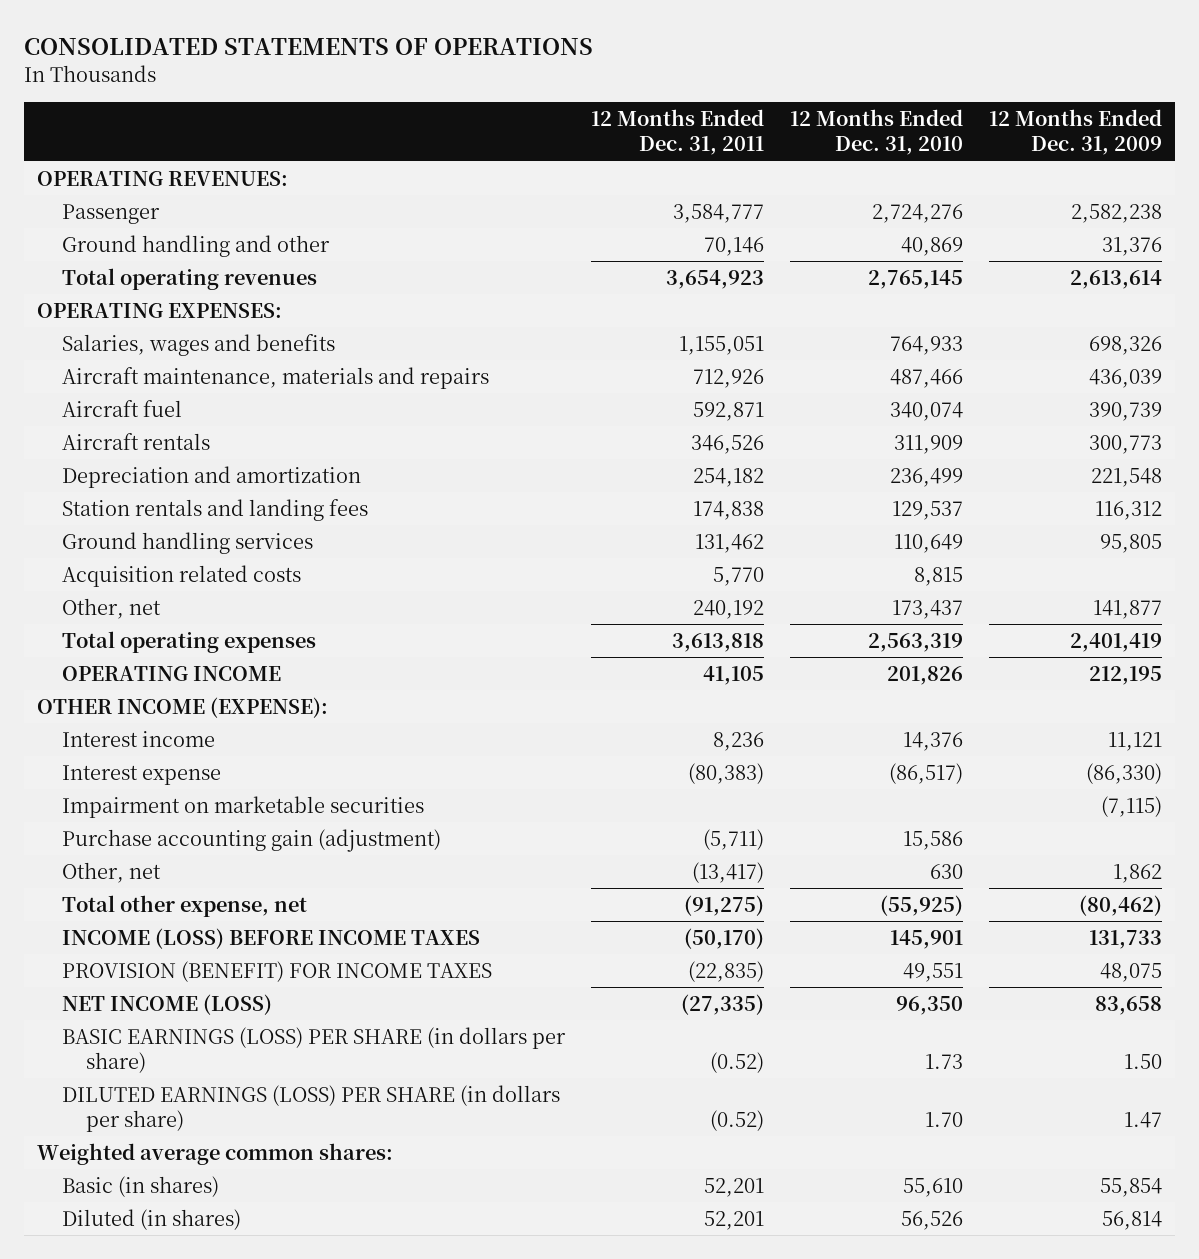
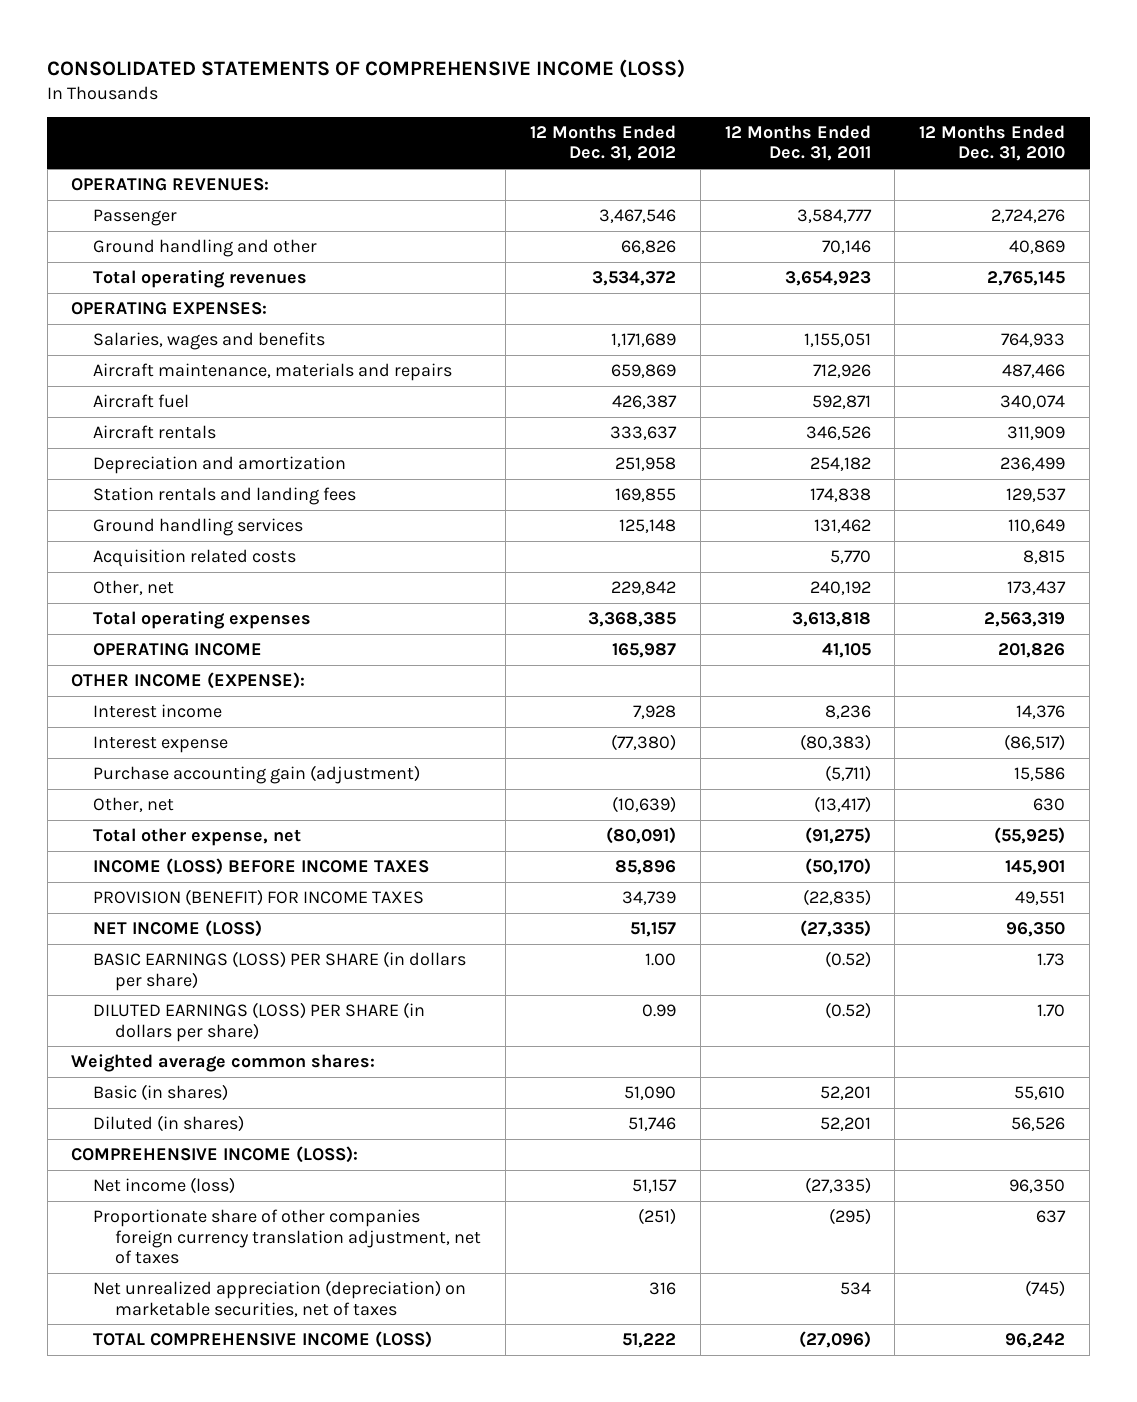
[24,38,594,56] CONSOLIDATED STATEMENTS OF OPERATIONS -> [47,58,686,78] CONSOLIDATED STATEMENTS OF COMPREHENSIVE INCOME (LOSS)
[988,108,1162,156] 12 Months Ended Dec. 31, 2009 -> none
none -> [529,124,676,162] 12 Months Ended Dec. 31, 2012
[61,795,424,818] Impairment on marketable securities -> none
none -> [71,1145,359,1163] COMPREHENSIVE INCOME (LOSS):
none -> [93,1176,236,1194] Net income (loss)
none -> [93,1208,482,1265] Proportionate share of other companies foreign currency translation adjustment, net of taxes
none -> [93,1279,467,1317] Net unrealized appreciation (depreciation) on marketable securities, net of taxes
none -> [93,1330,433,1348] TOTAL COMPREHENSIVE INCOME (LOSS)

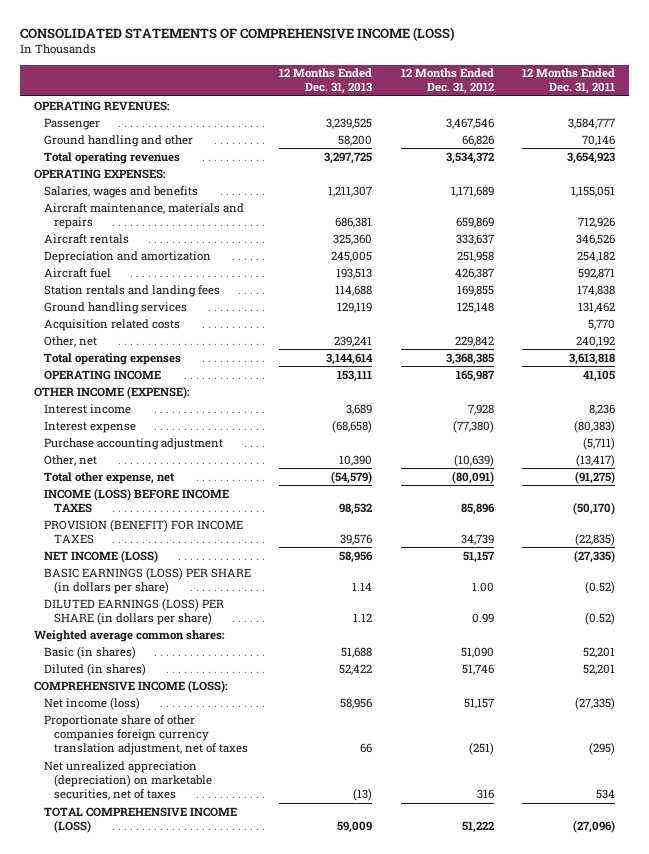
[919,124,1066,162] 12 Months Ended Dec. 31, 2010 -> none
none -> [279,68,373,95] 12 Months Ended Dec. 31, 2013
[93,393,190,408] Aircraft fuel -> [44,267,112,278] Aircraft fuel
[93,764,421,784] Purchase accounting gain (adjustment) -> [44,437,224,450] Purchase accounting adjustment

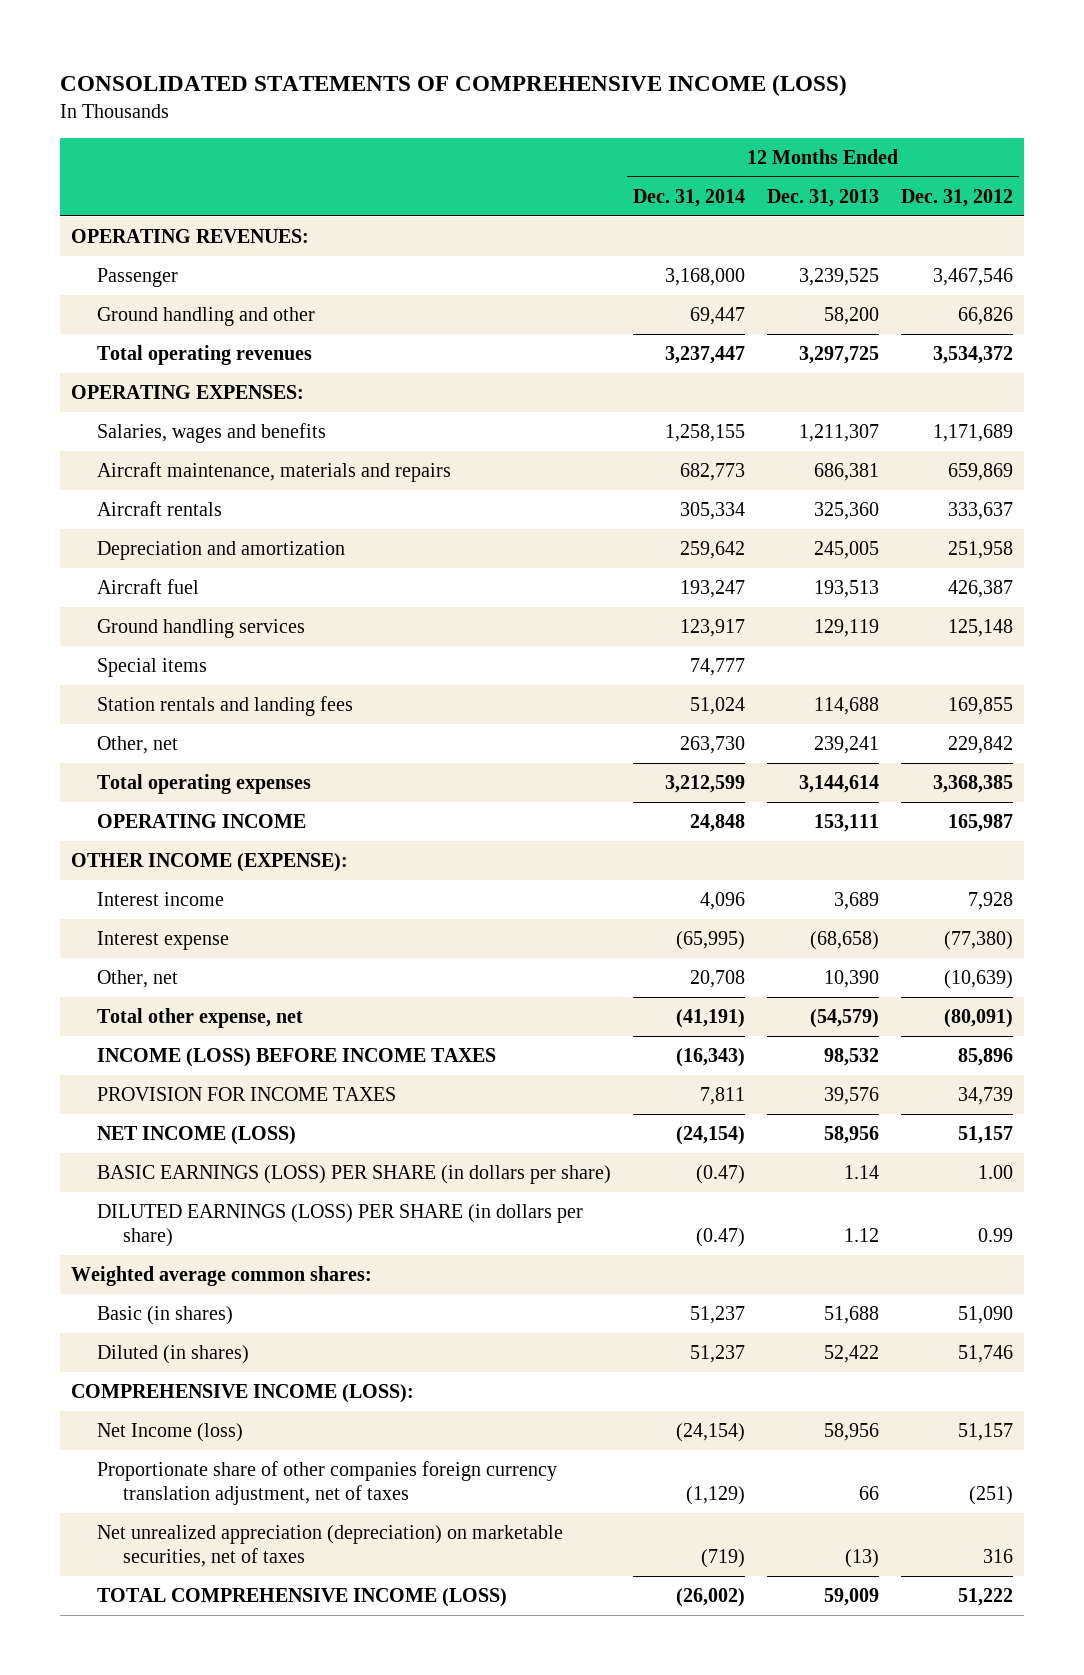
[521,68,615,95] 12 Months Ended Dec. 31, 2011 -> none
none -> [632,188,745,207] Dec. 31, 2014
[44,318,181,331] Acquisition related costs -> none
none -> [96,657,207,677] Special items
[44,284,221,297] Station rentals and landing fees -> [96,695,353,716] Station rentals and landing fees
[44,437,224,450] Purchase accounting adjustment -> none
[44,518,244,544] PROVISION (BENEFIT) FOR INCOME TAXES -> [96,1086,396,1101] PROVISION FOR INCOME TAXES
[44,696,141,710] Net income (loss) -> [96,1422,243,1442] Net Income (loss)

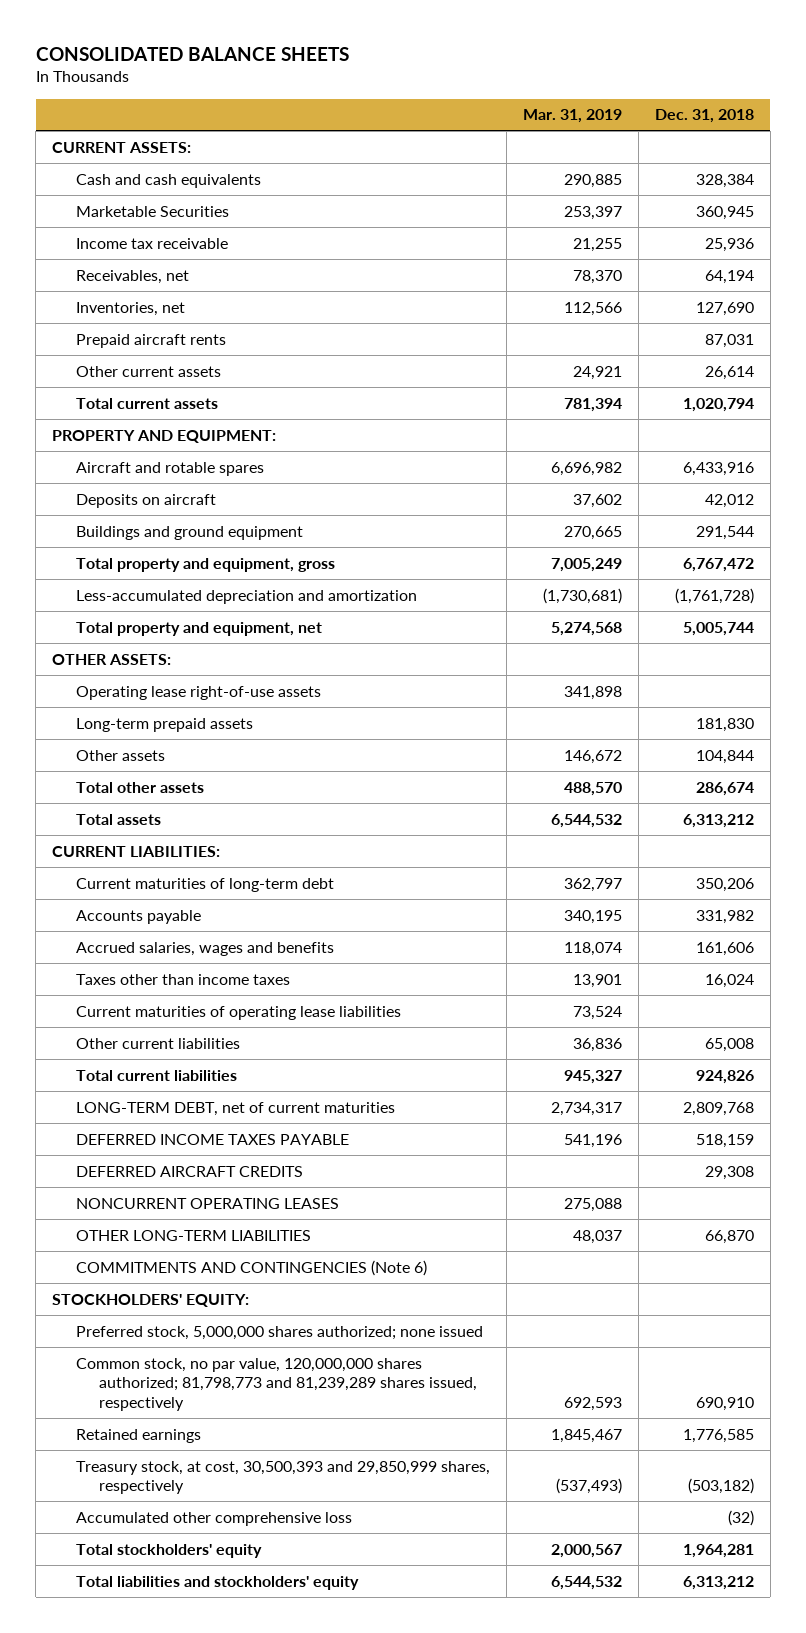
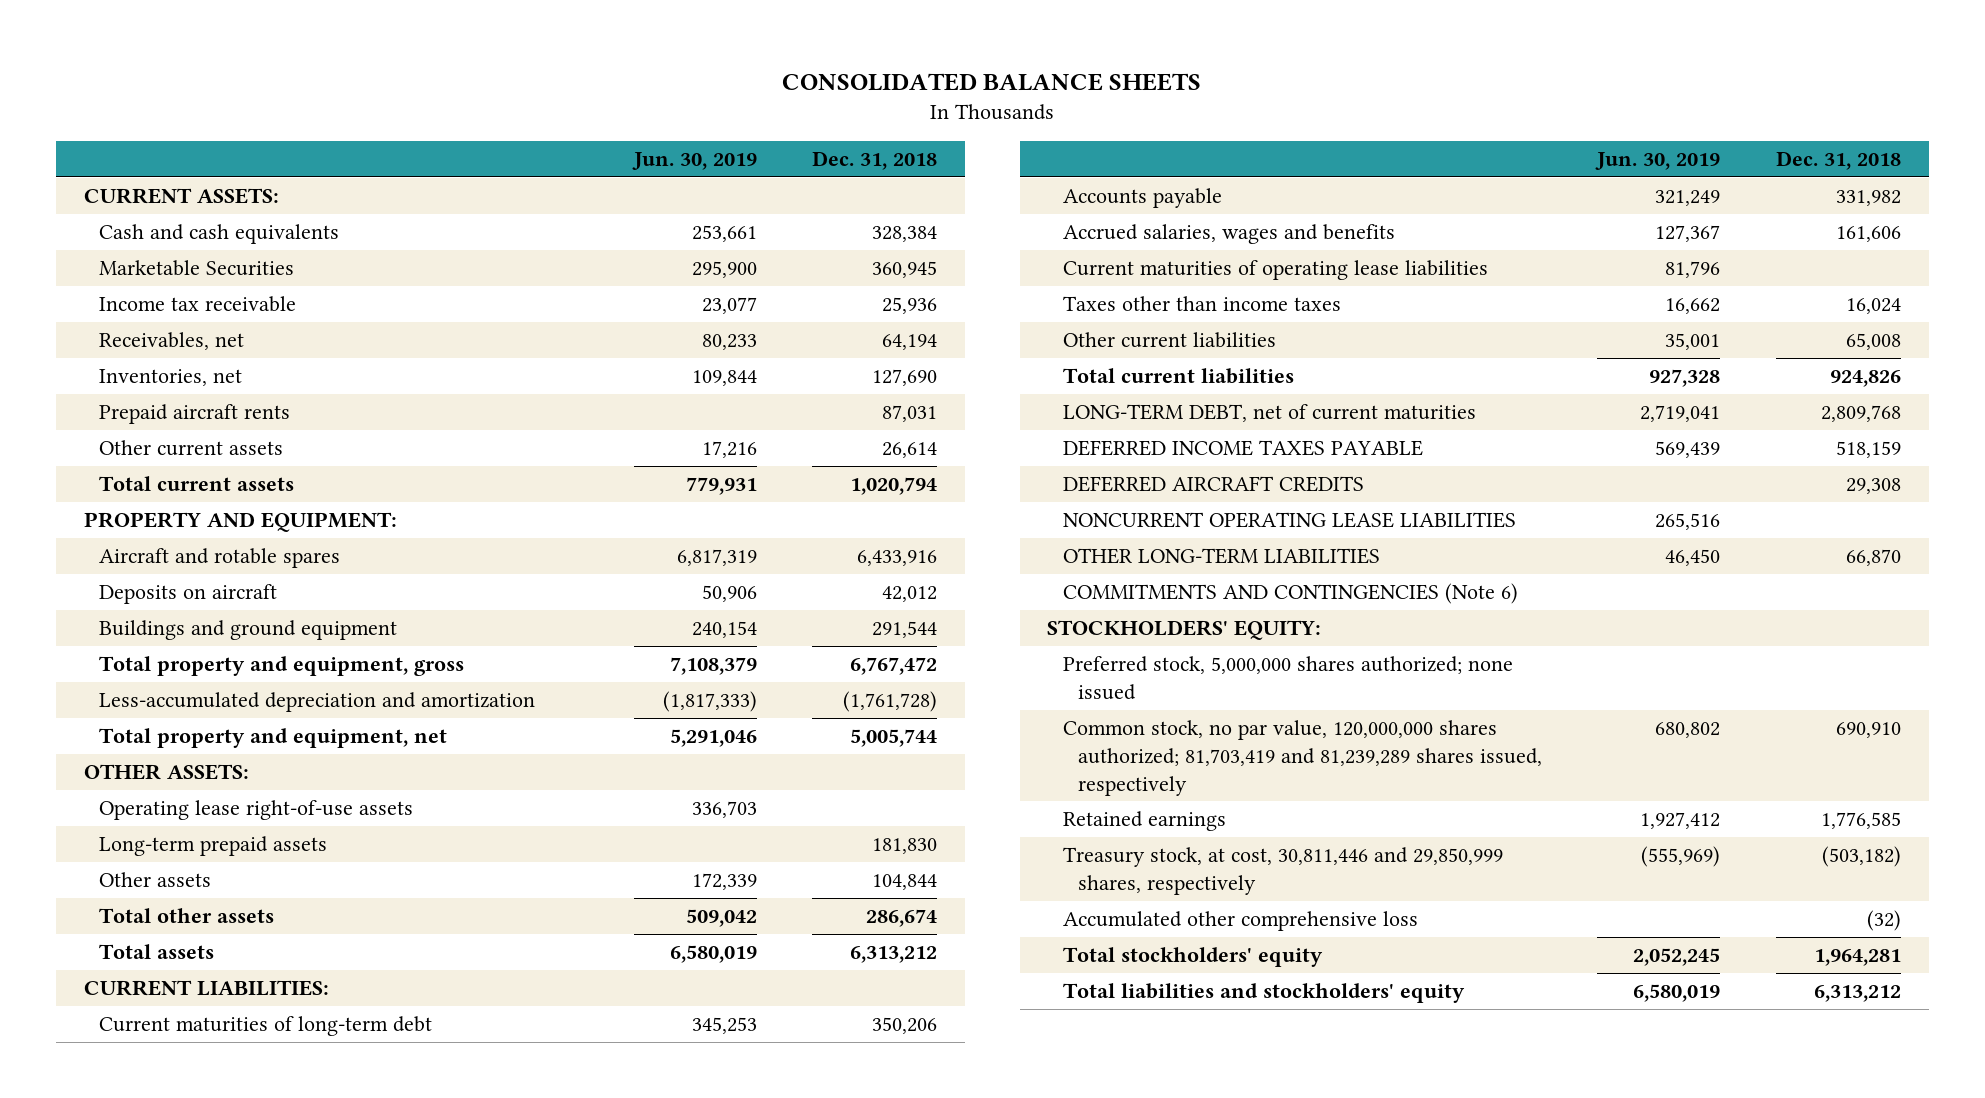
[522,109,622,124] Mar. 31, 2019 -> none
none -> [632,152,758,171] Jun. 30, 2019
[75,973,290,985] Taxes other than income taxes -> [1062,295,1341,311] Taxes other than income taxes
[75,1197,339,1209] NONCURRENT OPERATING LEASES -> [1062,511,1516,528] NONCURRENT OPERATING LEASE LIABILITIES
[75,1357,477,1412] Common stock, no par value, 120,000,000 shares authorized; 81,798,773 and 81,239,289 shares issued, respectively -> [1062,719,1543,796] Common stock, no par value, 120,000,000 shares authorized; 81,703,419 and 81,239,289 shares issued, respectively
[75,1460,490,1495] Treasury stock, at cost, 30,500,393 and 29,850,999 shares, respectively -> [1062,846,1503,895] Treasury stock, at cost, 30,811,446 and 29,850,999 shares, respectively

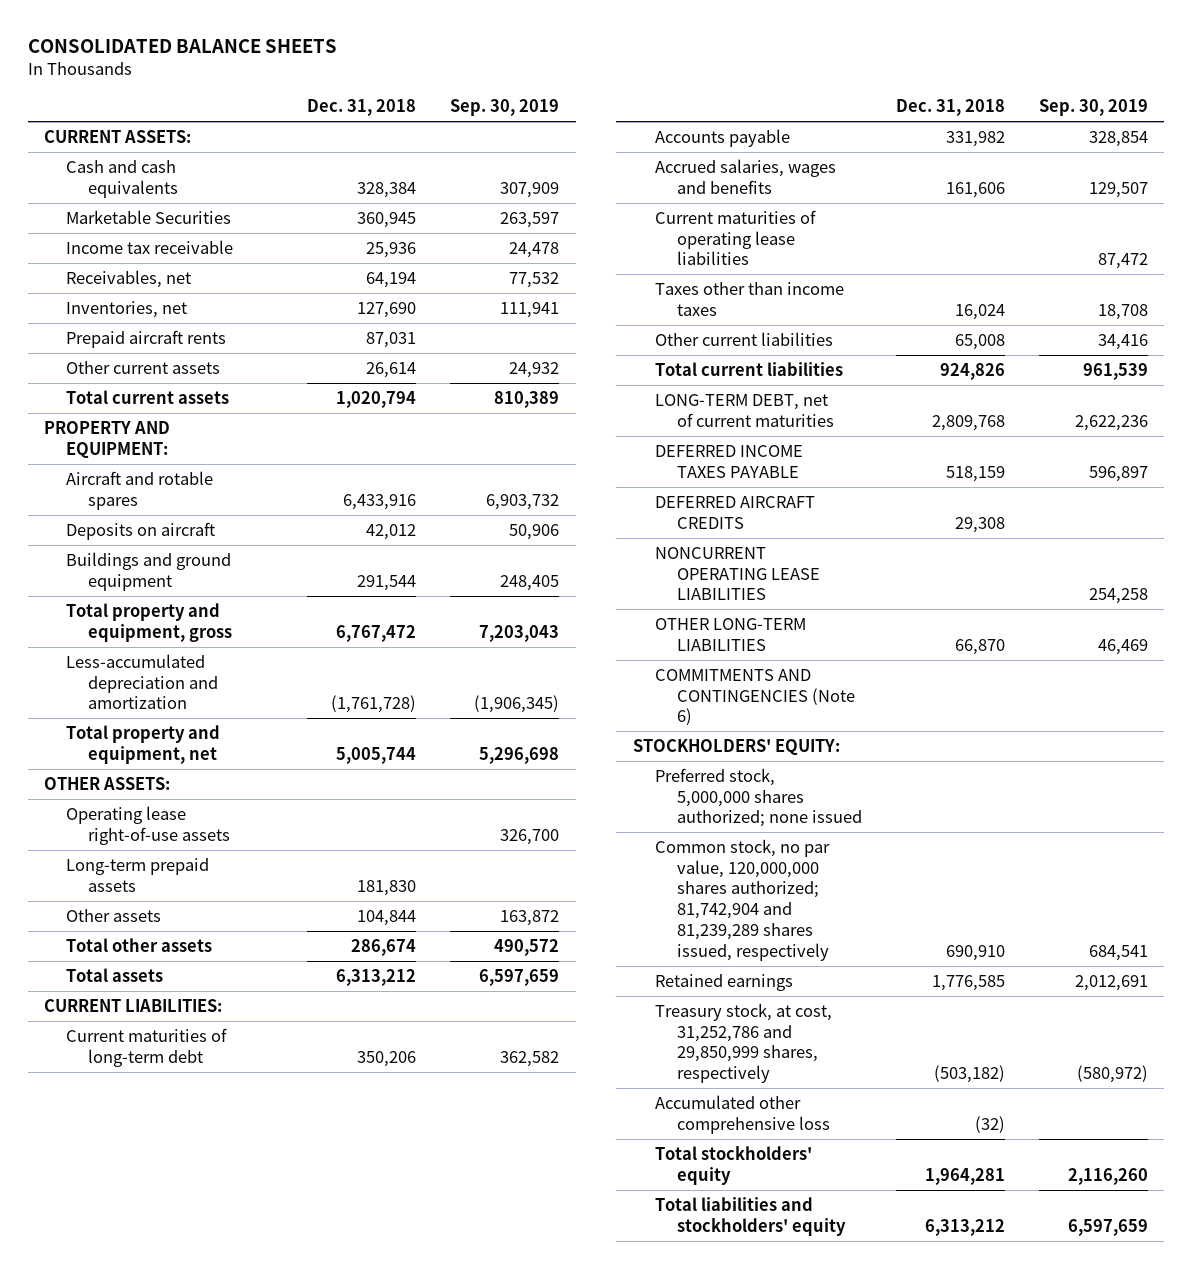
[632,152,758,171] Jun. 30, 2019 -> none
none -> [449,98,559,116] Sep. 30, 2019
[1062,719,1543,796] Common stock, no par value, 120,000,000 shares authorized; 81,703,419 and 81,239,289 shares issued, respectively -> [655,838,831,961] Common stock, no par value, 120,000,000 shares authorized; 81,742,904 and 81,239,289 shares issued, respectively
[1062,846,1503,895] Treasury stock, at cost, 30,811,446 and 29,850,999 shares, respectively -> [655,1002,833,1084] Treasury stock, at cost, 31,252,786 and 29,850,999 shares, respectively

